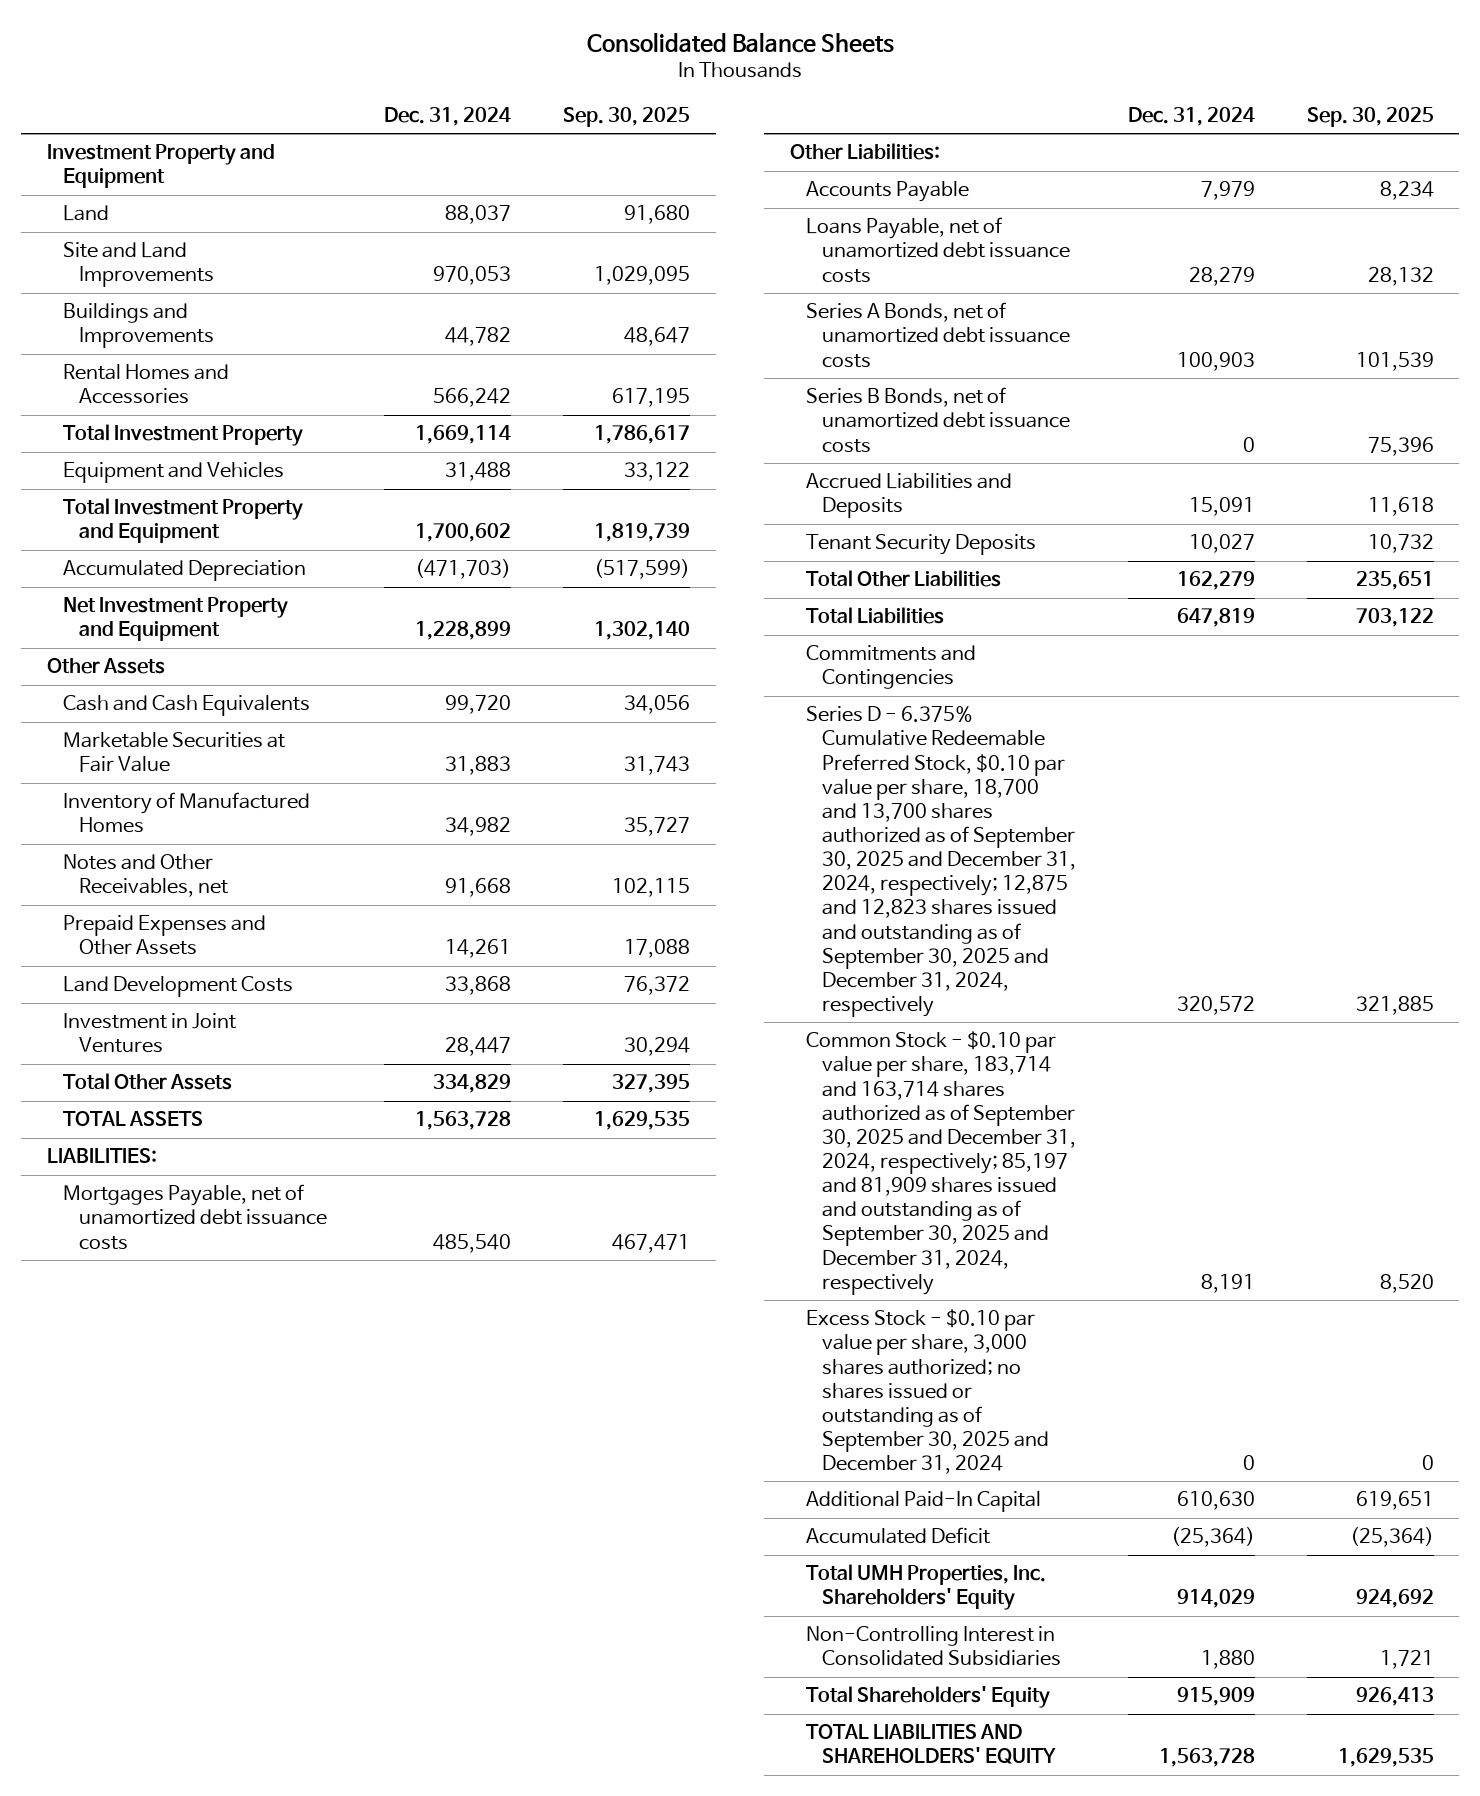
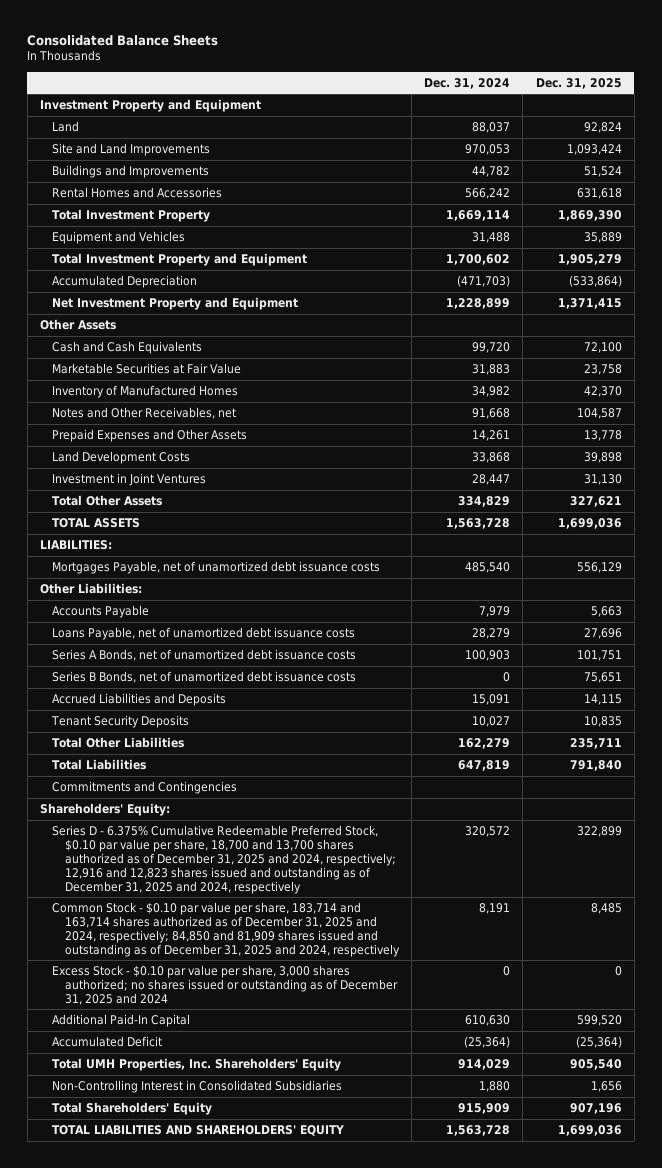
[562,107,690,128] Sep. 30, 2025 -> none
none -> [535,77,622,89] Dec. 31, 2025
none -> [40,802,171,816] Shareholders' Equity:
[806,706,1077,1018] Series D - 6.375% Cumulative Redeemable Preferred Stock, $0.10 par value per share, 18,700 and 13,700 shares authorized as of September 30, 2025 and December 31, 2024, respectively; 12,875 and 12,823 shares issued and outstanding as of September 30, 2025 and December 31, 2024, respectively -> [52,824,396,894] Series D - 6.375% Cumulative Redeemable Preferred Stock, $0.10 par value per share, 18,700 and 13,700 shares authorized as of December 31, 2025 and 2024, respectively; 12,916 and 12,823 shares issued and outstanding as of December 31, 2025 and 2024, respectively
[806,1031,1077,1295] Common Stock - $0.10 par value per share, 183,714 and 163,714 shares authorized as of September 30, 2025 and December 31, 2024, respectively; 85,197 and 81,909 shares issued and outstanding as of September 30, 2025 and December 31, 2024, respectively -> [52,901,400,957] Common Stock - $0.10 par value per share, 183,714 and 163,714 shares authorized as of December 31, 2025 and 2024, respectively; 84,850 and 81,909 shares issued and outstanding as of December 31, 2025 and 2024, respectively
[806,1309,1050,1475] Excess Stock - $0.10 par value per share, 3,000 shares authorized; no shares issued or outstanding as of September 30, 2025 and December 31, 2024 -> [52,964,398,1005] Excess Stock - $0.10 par value per share, 3,000 shares authorized; no shares issued or outstanding as of December 31, 2025 and 2024

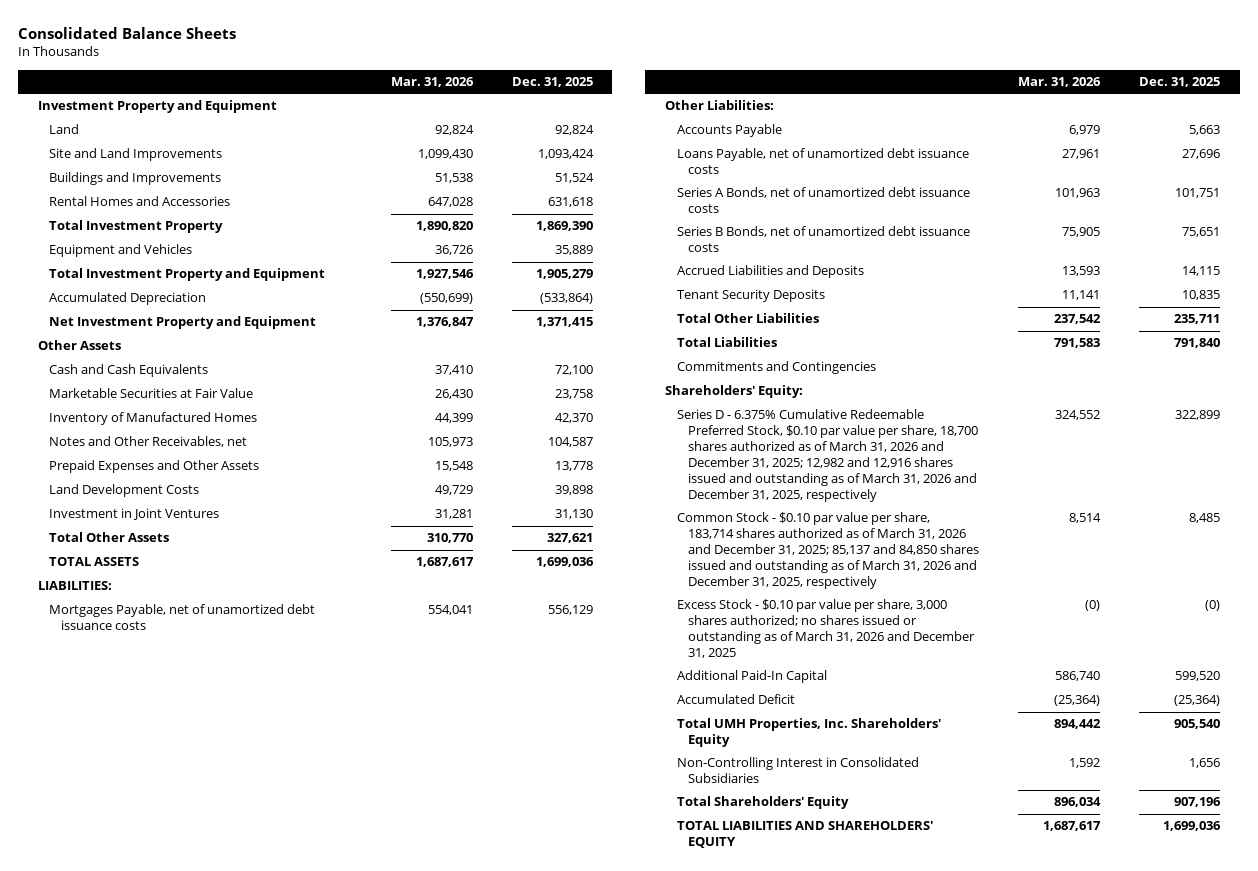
[424,77,511,89] Dec. 31, 2024 -> none
none -> [390,77,474,88] Mar. 31, 2026
[52,824,396,894] Series D - 6.375% Cumulative Redeemable Preferred Stock, $0.10 par value per share, 18,700 and 13,700 shares authorized as of December 31, 2025 and 2024, respectively; 12,916 and 12,823 shares issued and outstanding as of December 31, 2025 and 2024, respectively -> [676,409,979,502] Series D - 6.375% Cumulative Redeemable Preferred Stock, $0.10 par value per share, 18,700 shares authorized as of March 31, 2026 and December 31, 2025; 12,982 and 12,916 shares issued and outstanding as of March 31, 2026 and December 31, 2025, respectively
[52,901,400,957] Common Stock - $0.10 par value per share, 183,714 and 163,714 shares authorized as of December 31, 2025 and 2024, respectively; 84,850 and 81,909 shares issued and outstanding as of December 31, 2025 and 2024, respectively -> [676,512,980,589] Common Stock - $0.10 par value per share, 183,714 shares authorized as of March 31, 2026 and December 31, 2025; 85,137 and 84,850 shares issued and outstanding as of March 31, 2026 and December 31, 2025, respectively
[52,964,398,1005] Excess Stock - $0.10 par value per share, 3,000 shares authorized; no shares issued or outstanding as of December 31, 2025 and 2024 -> [676,599,976,659] Excess Stock - $0.10 par value per share, 3,000 shares authorized; no shares issued or outstanding as of March 31, 2026 and December 31, 2025
[614,965,622,976] 0 -> [1205,600,1221,612] (0)

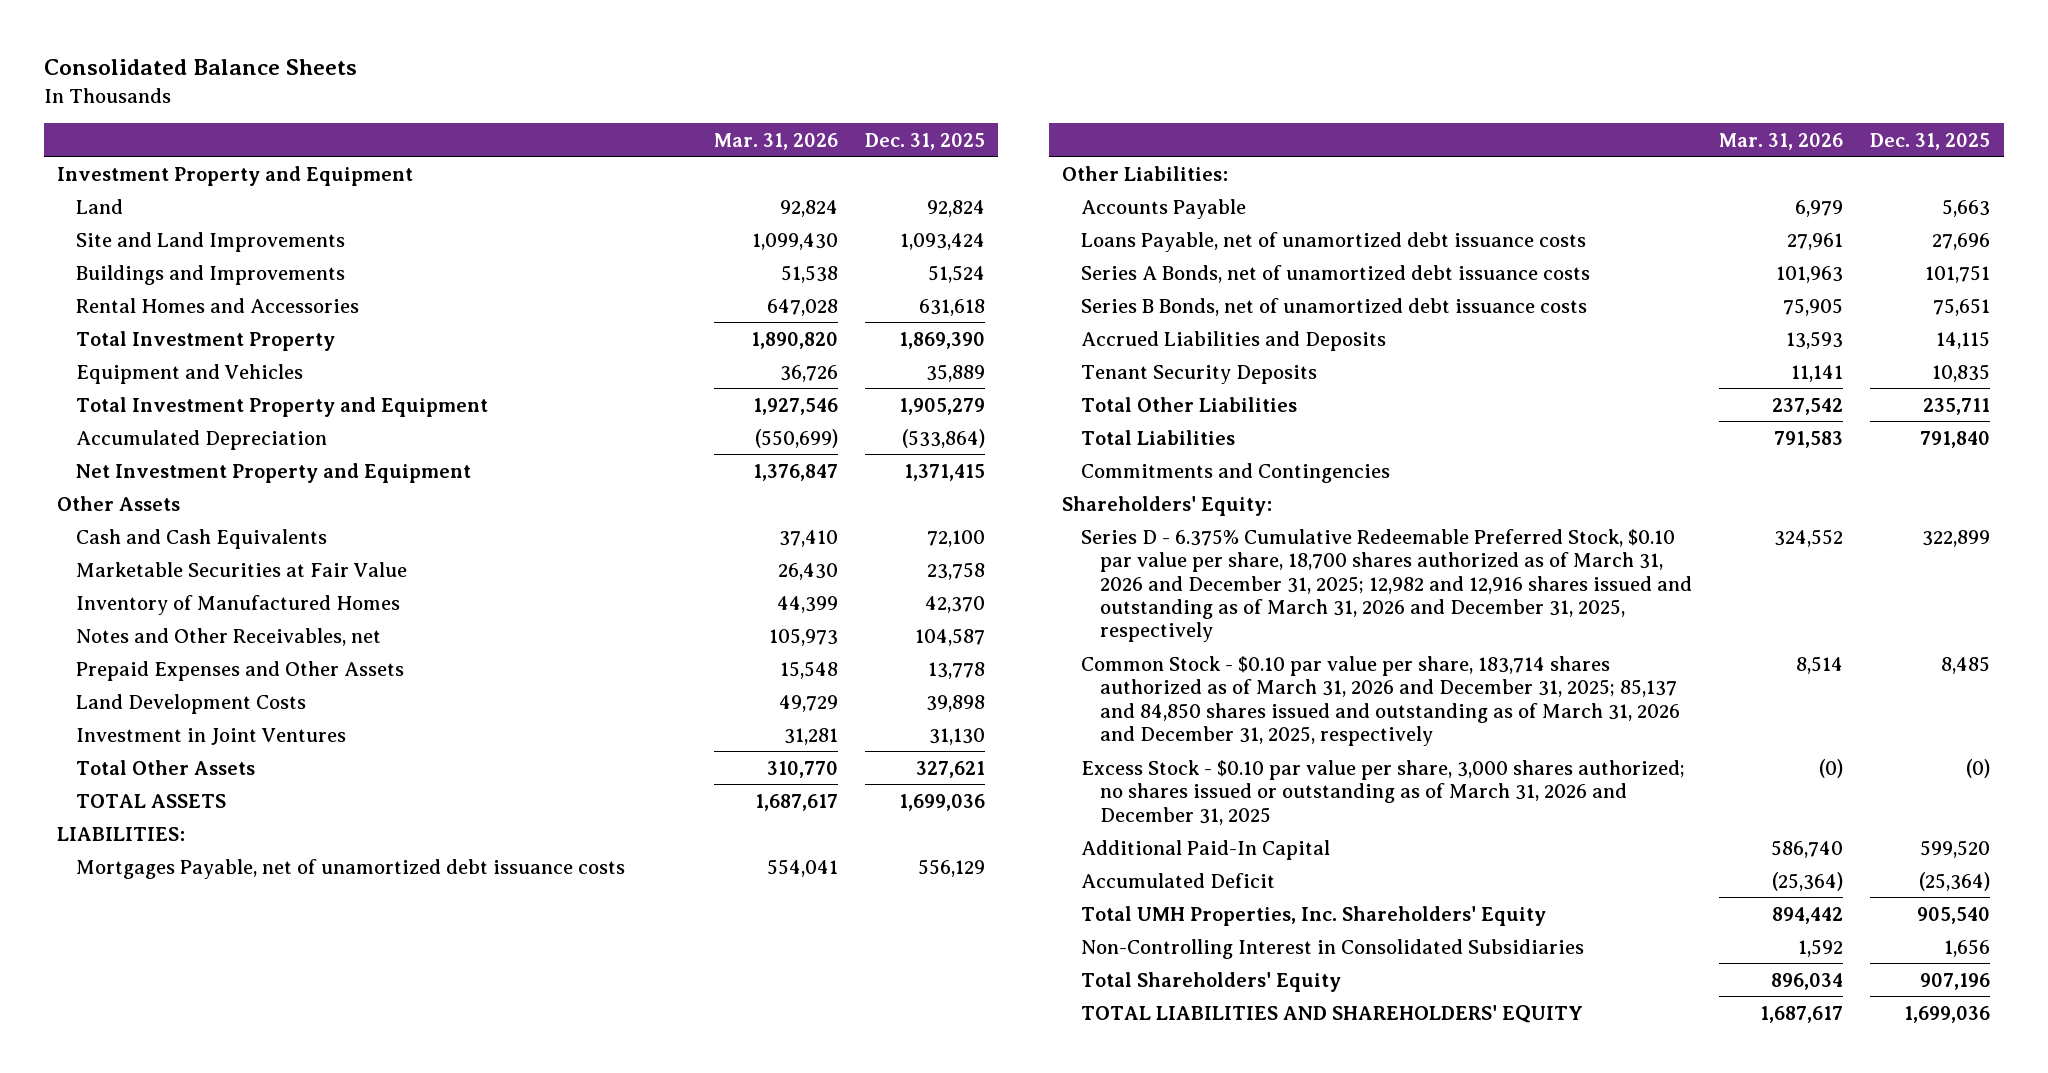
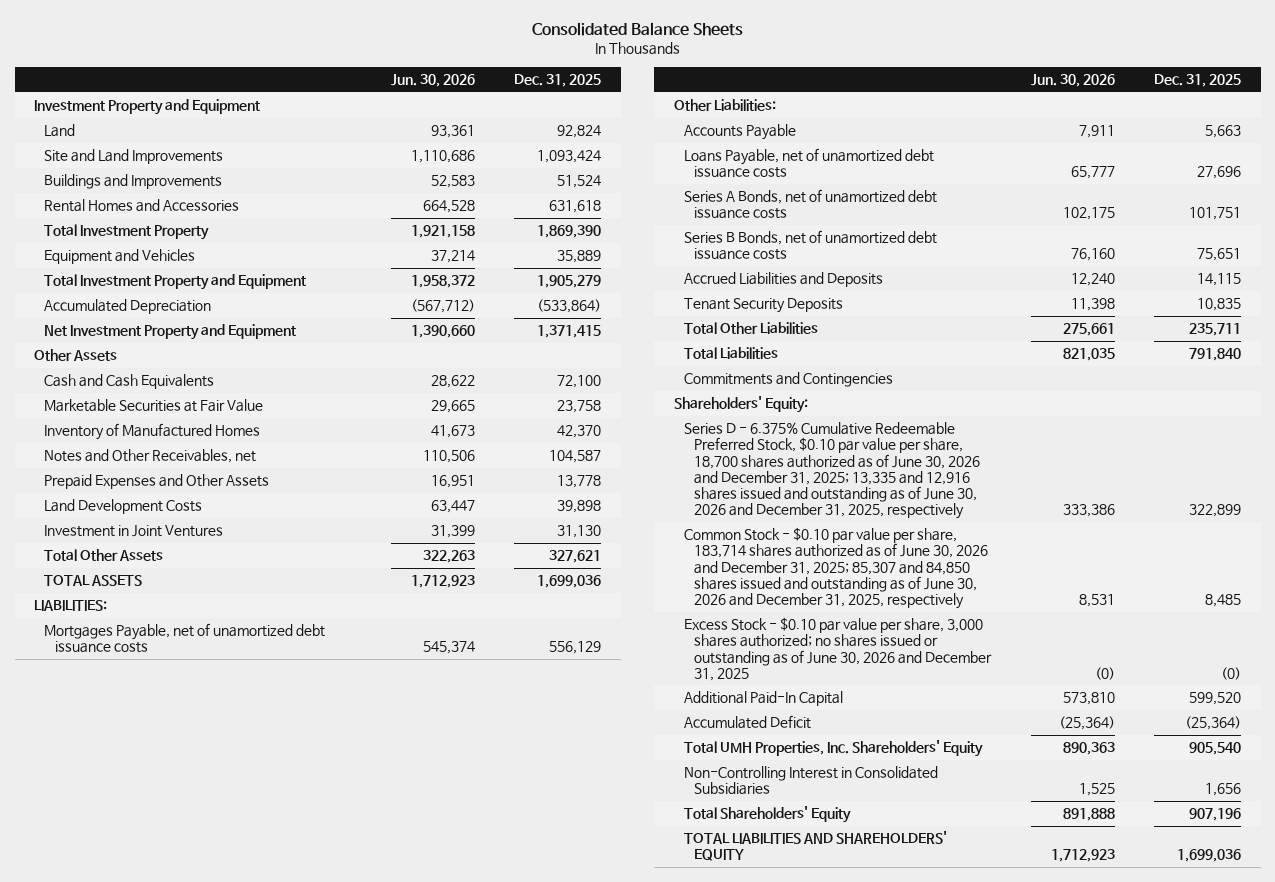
[714,132,839,150] Mar. 31, 2026 -> none
none -> [391,74,476,88] Jun. 30, 2026
[1081,528,1693,643] Series D - 6.375% Cumulative Redeemable Preferred Stock, $0.10 par value per share, 18,700 shares authorized as of March 31, 2026 and December 31, 2025; 12,982 and 12,916 shares issued and outstanding as of March 31, 2026 and December 31, 2025, respectively -> [684,422,981,519] Series D - 6.375% Cumulative Redeemable Preferred Stock, $0.10 par value per share, 18,700 shares authorized as of June 30, 2026 and December 31, 2025; 13,335 and 12,916 shares issued and outstanding as of June 30, 2026 and December 31, 2025, respectively
[1081,655,1681,746] Common Stock - $0.10 par value per share, 183,714 shares authorized as of March 31, 2026 and December 31, 2025; 85,137 and 84,850 shares issued and outstanding as of March 31, 2026 and December 31, 2025, respectively -> [684,527,989,609] Common Stock - $0.10 par value per share, 183,714 shares authorized as of June 30, 2026 and December 31, 2025; 85,307 and 84,850 shares issued and outstanding as of June 30, 2026 and December 31, 2025, respectively
[1081,759,1686,825] Excess Stock - $0.10 par value per share, 3,000 shares authorized; no shares issued or outstanding as of March 31, 2026 and December 31, 2025 -> [684,617,993,681] Excess Stock - $0.10 par value per share, 3,000 shares authorized; no shares issued or outstanding as of June 30, 2026 and December 31, 2025

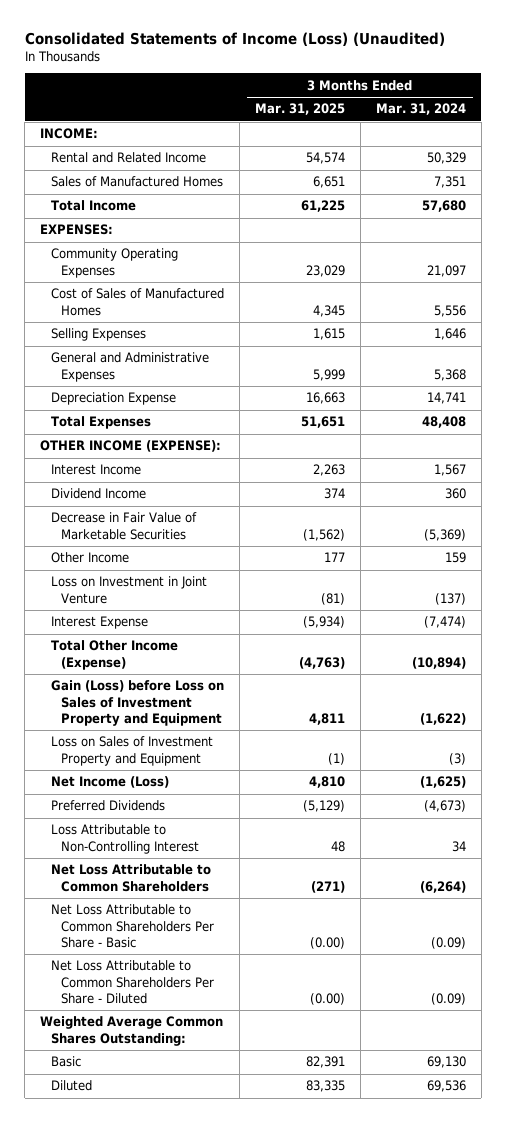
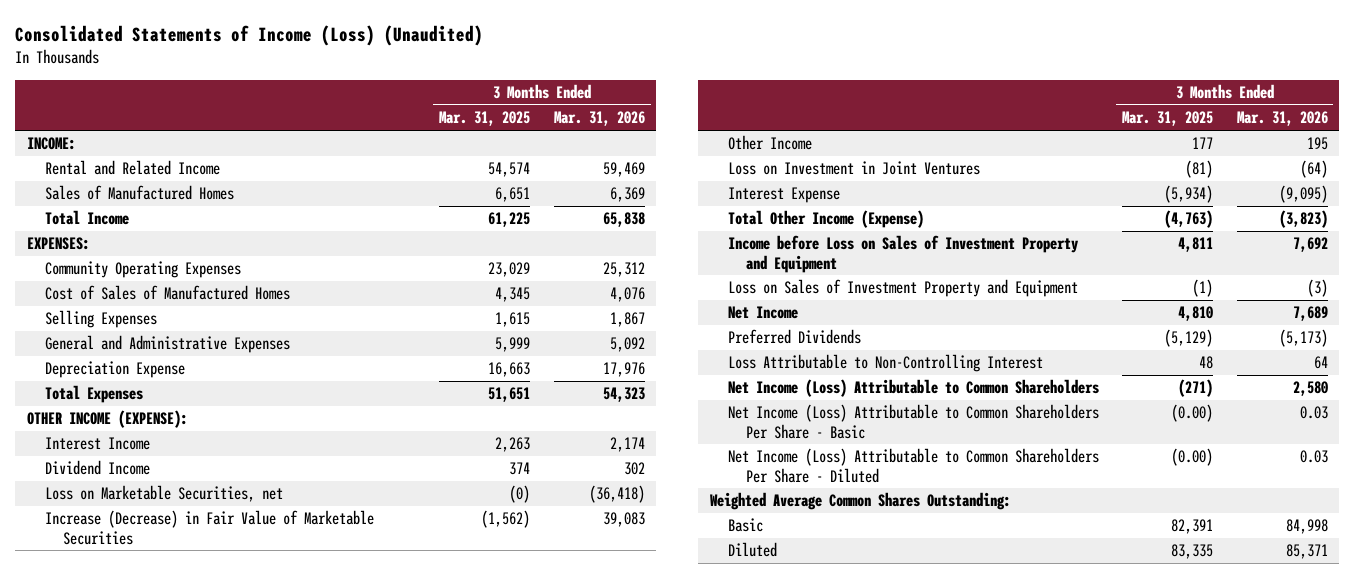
[375,103,466,116] Mar. 31, 2024 -> none
none -> [553,111,645,127] Mar. 31, 2026
none -> [44,485,283,503] Loss on Marketable Securities, net
[50,512,197,540] Decrease in Fair Value of Marketable Securities -> [44,510,374,545] Increase (Decrease) in Fair Value of Marketable Securities
[50,576,207,604] Loss on Investment in Joint Venture -> [727,161,980,176] Loss on Investment in Joint Ventures
[50,680,224,726] Gain (Loss) before Loss on Sales of Investment Property and Equipment -> [727,235,1078,273] Income before Loss on Sales of Investment Property and Equipment
[50,776,169,789] Net Income (Loss) -> [727,306,798,320] Net Income
[50,864,211,892] Net Loss Attributable to Common Shareholders -> [727,379,1099,398] Net Income (Loss) Attributable to Common Shareholders
[50,904,215,948] Net Loss Attributable to Common Shareholders Per Share - Basic -> [727,404,1099,439] Net Income (Loss) Attributable to Common Shareholders Per Share - Basic
[50,960,215,1004] Net Loss Attributable to Common Shareholders Per Share - Diluted -> [727,448,1099,483] Net Income (Loss) Attributable to Common Shareholders Per Share - Diluted

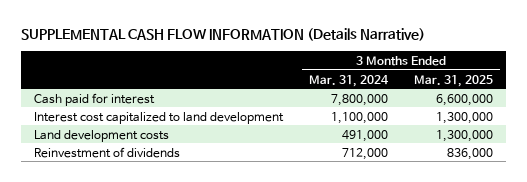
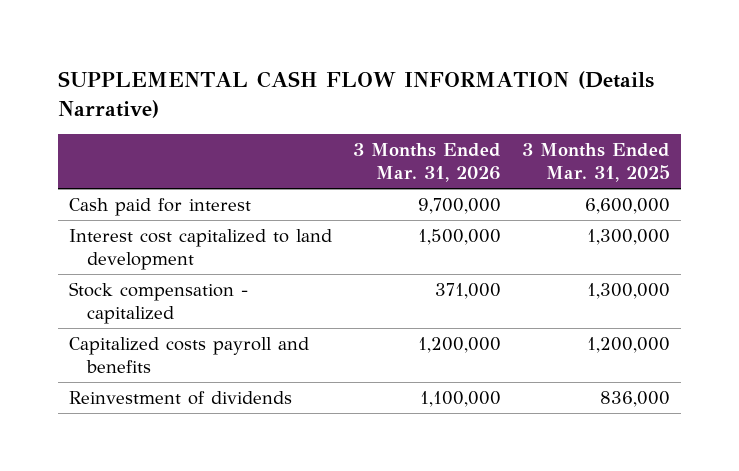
[309,74,390,87] Mar. 31, 2024 -> none
none -> [352,143,501,183] 3 Months Ended Mar. 31, 2026
[33,129,169,142] Land development costs -> none
none -> [68,281,248,325] Stock compensation - capitalized
none -> [68,336,309,374] Capitalized costs payroll and benefits

